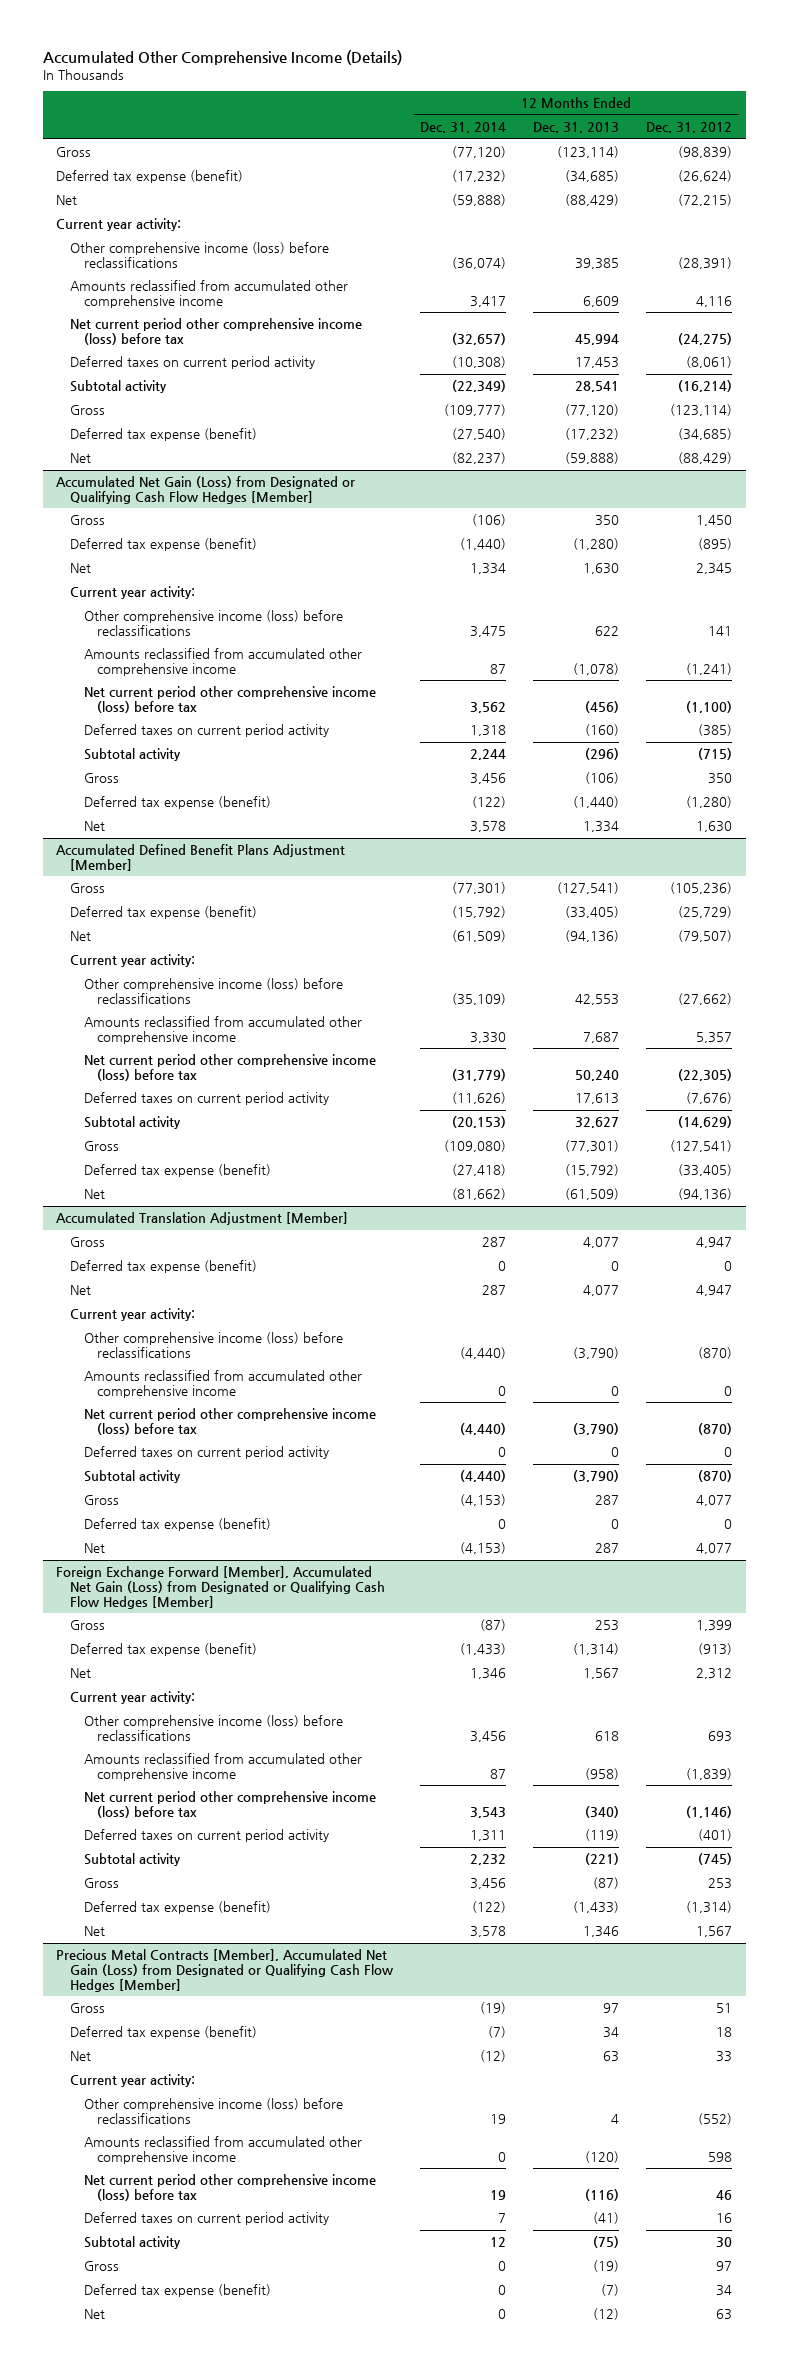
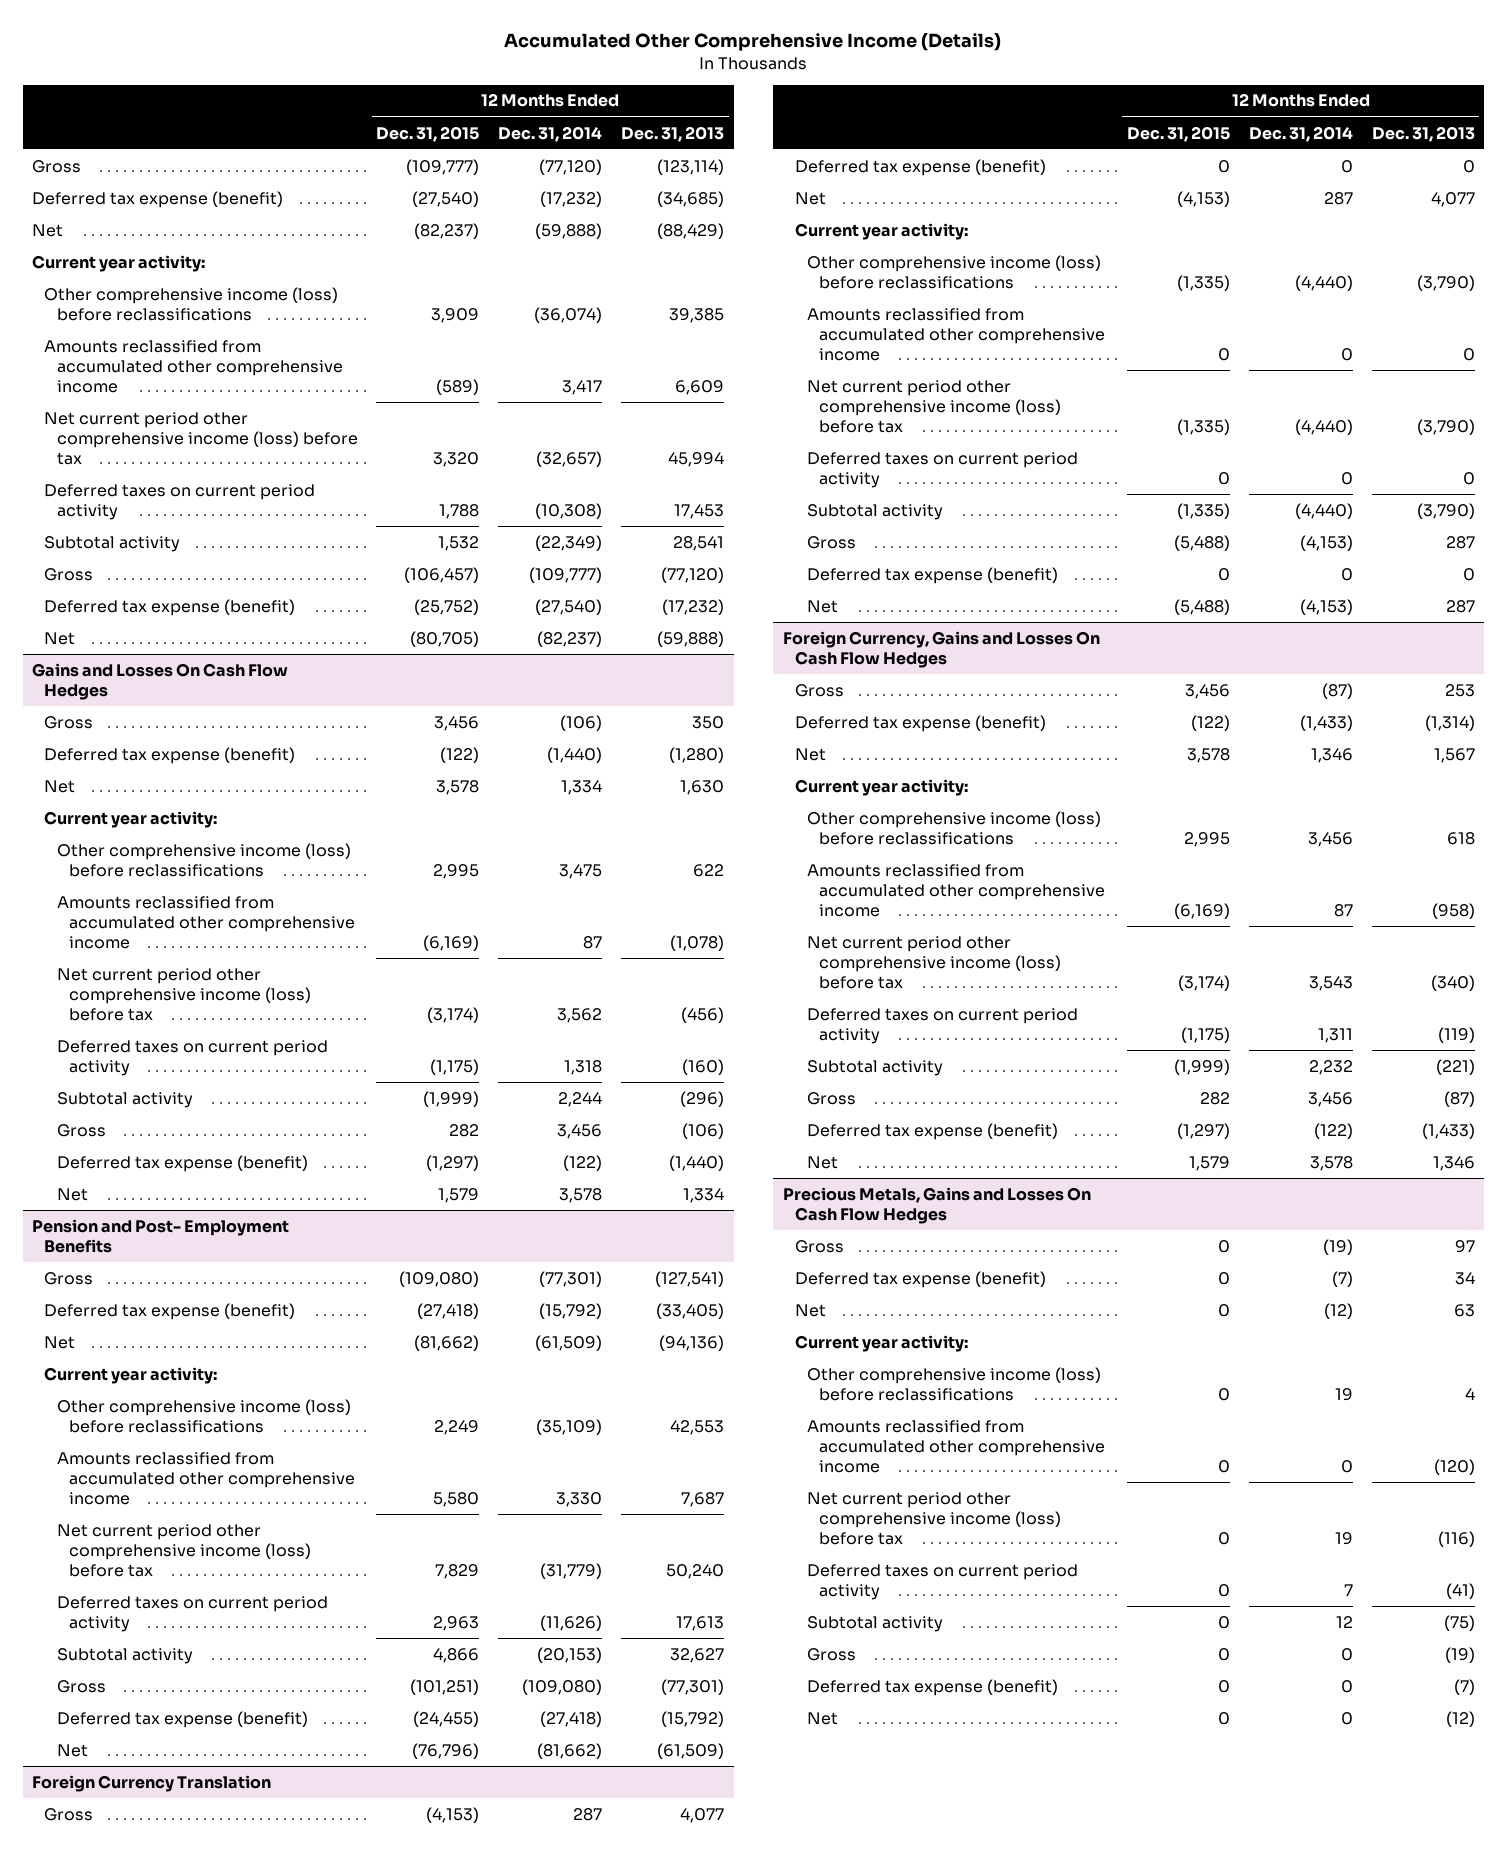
[646,122,733,134] Dec. 31, 2012 -> none
none -> [376,125,480,142] Dec. 31, 2015
[56,476,356,504] Accumulated Net Gain (Loss) from Designated or Qualifying Cash Flow Hedges [Member] -> [32,662,289,701] Gains and Losses On Cash Flow Hedges
[56,844,346,871] Accumulated Defined Benefit Plans Adjustment [Member] -> [32,1218,290,1254] Pension and Post- Employment Benefits
[56,1212,349,1226] Accumulated Translation Adjustment [Member] -> [32,1774,272,1792] Foreign Currency Translation
[56,1566,385,1609] Foreign Exchange Forward [Member], Accumulated Net Gain (Loss) from Designated or Qualifying Cash Flow Hedges [Member] -> none
none -> [782,630,1100,669] Foreign Currency, Gains and Losses On Cash Flow Hedges
[56,1949,394,1992] Precious Metal Contracts [Member], Accumulated Net Gain (Loss) from Designated or Qualifying Cash Flow Hedges [Member] -> none
none -> [782,1186,1091,1225] Precious Metals, Gains and Losses On Cash Flow Hedges

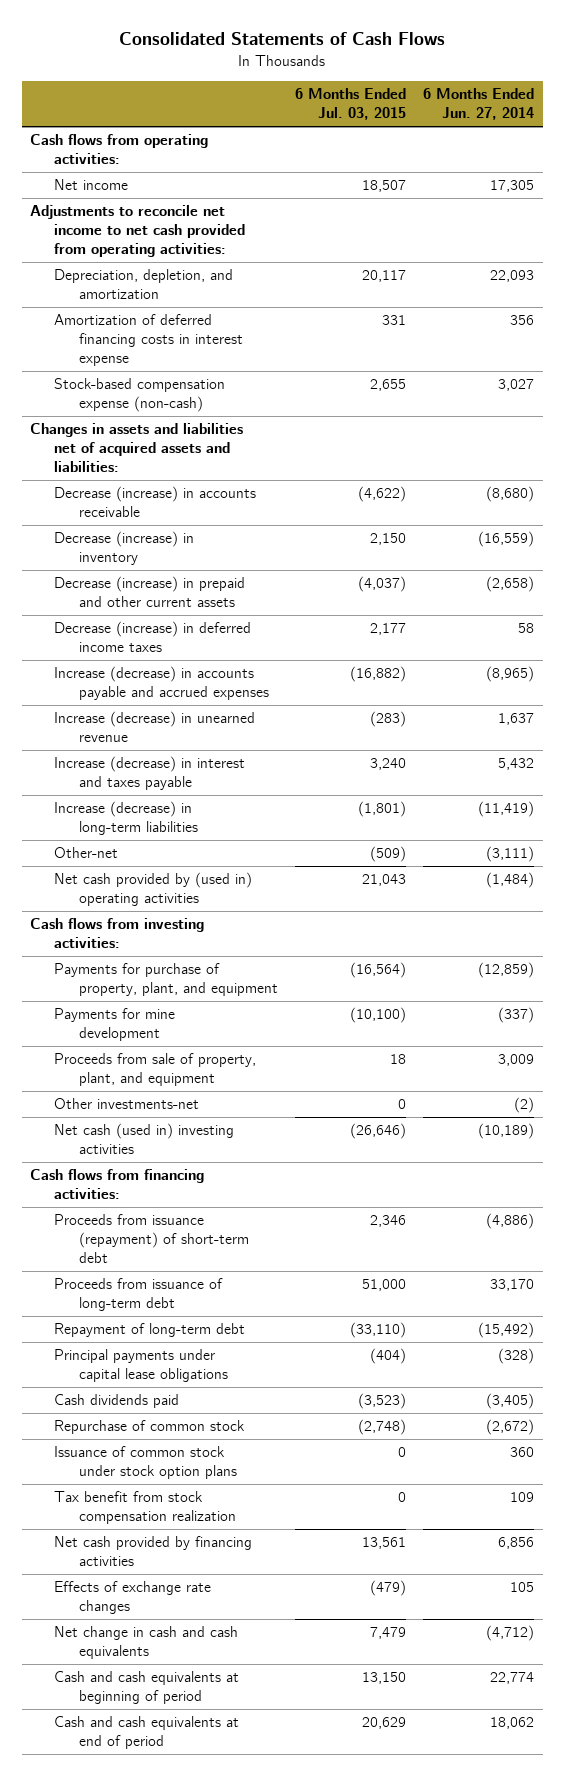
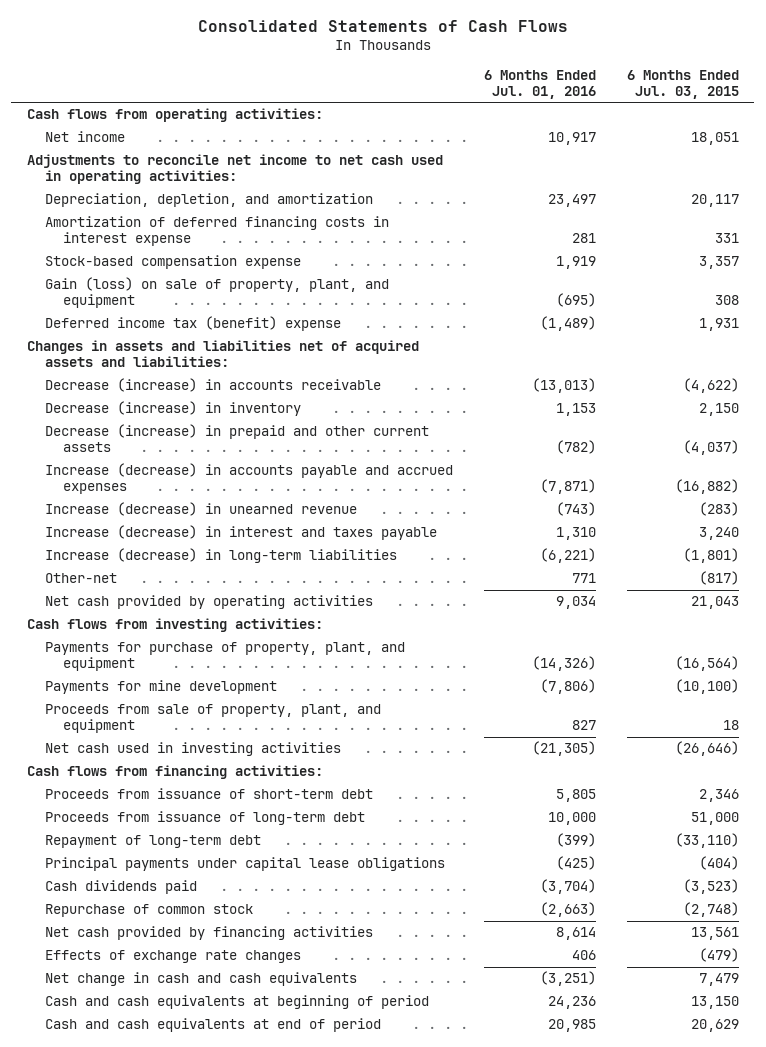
[423,88,535,121] 6 Months Ended Jun. 27, 2014 -> none
none -> [483,69,596,99] 6 Months Ended Jul. 01, 2016
[361,180,406,193] 18,507 -> [690,132,739,146] 18,051
[30,205,246,258] Adjustments to reconcile net income to net cash provided from operating activities: -> [26,154,443,185] Adjustments to reconcile net income to net cash used in operating activities:
[54,378,226,413] Stock-based compensation expense (non-cash) -> [44,255,301,270] Stock-based compensation expense
[369,379,406,392] 2,655 -> [698,256,739,270] 3,357
none -> [44,277,389,309] Gain (loss) on sale of property, plant, and equipment
none -> [44,316,341,332] Deferred income tax (benefit) expense
[54,621,252,653] Decrease (increase) in deferred income taxes -> none
[369,846,406,863] (509) -> [698,571,739,586] (817)
[54,872,253,907] Net cash provided by (used in) operating activities -> [44,595,373,610] Net cash provided by operating activities
[54,1098,200,1110] Other investments-net -> none
[54,1123,235,1155] Net cash (used in) investing activities -> [44,742,341,757] Net cash used in investing activities
[54,1214,249,1264] Proceeds from issuance (repayment) of short-term debt -> [44,788,373,800] Proceeds from issuance of short-term debt
[54,1446,237,1480] Issuance of common stock under stock option plans -> none
[54,1491,236,1525] Tax benefit from stock compensation realization -> none

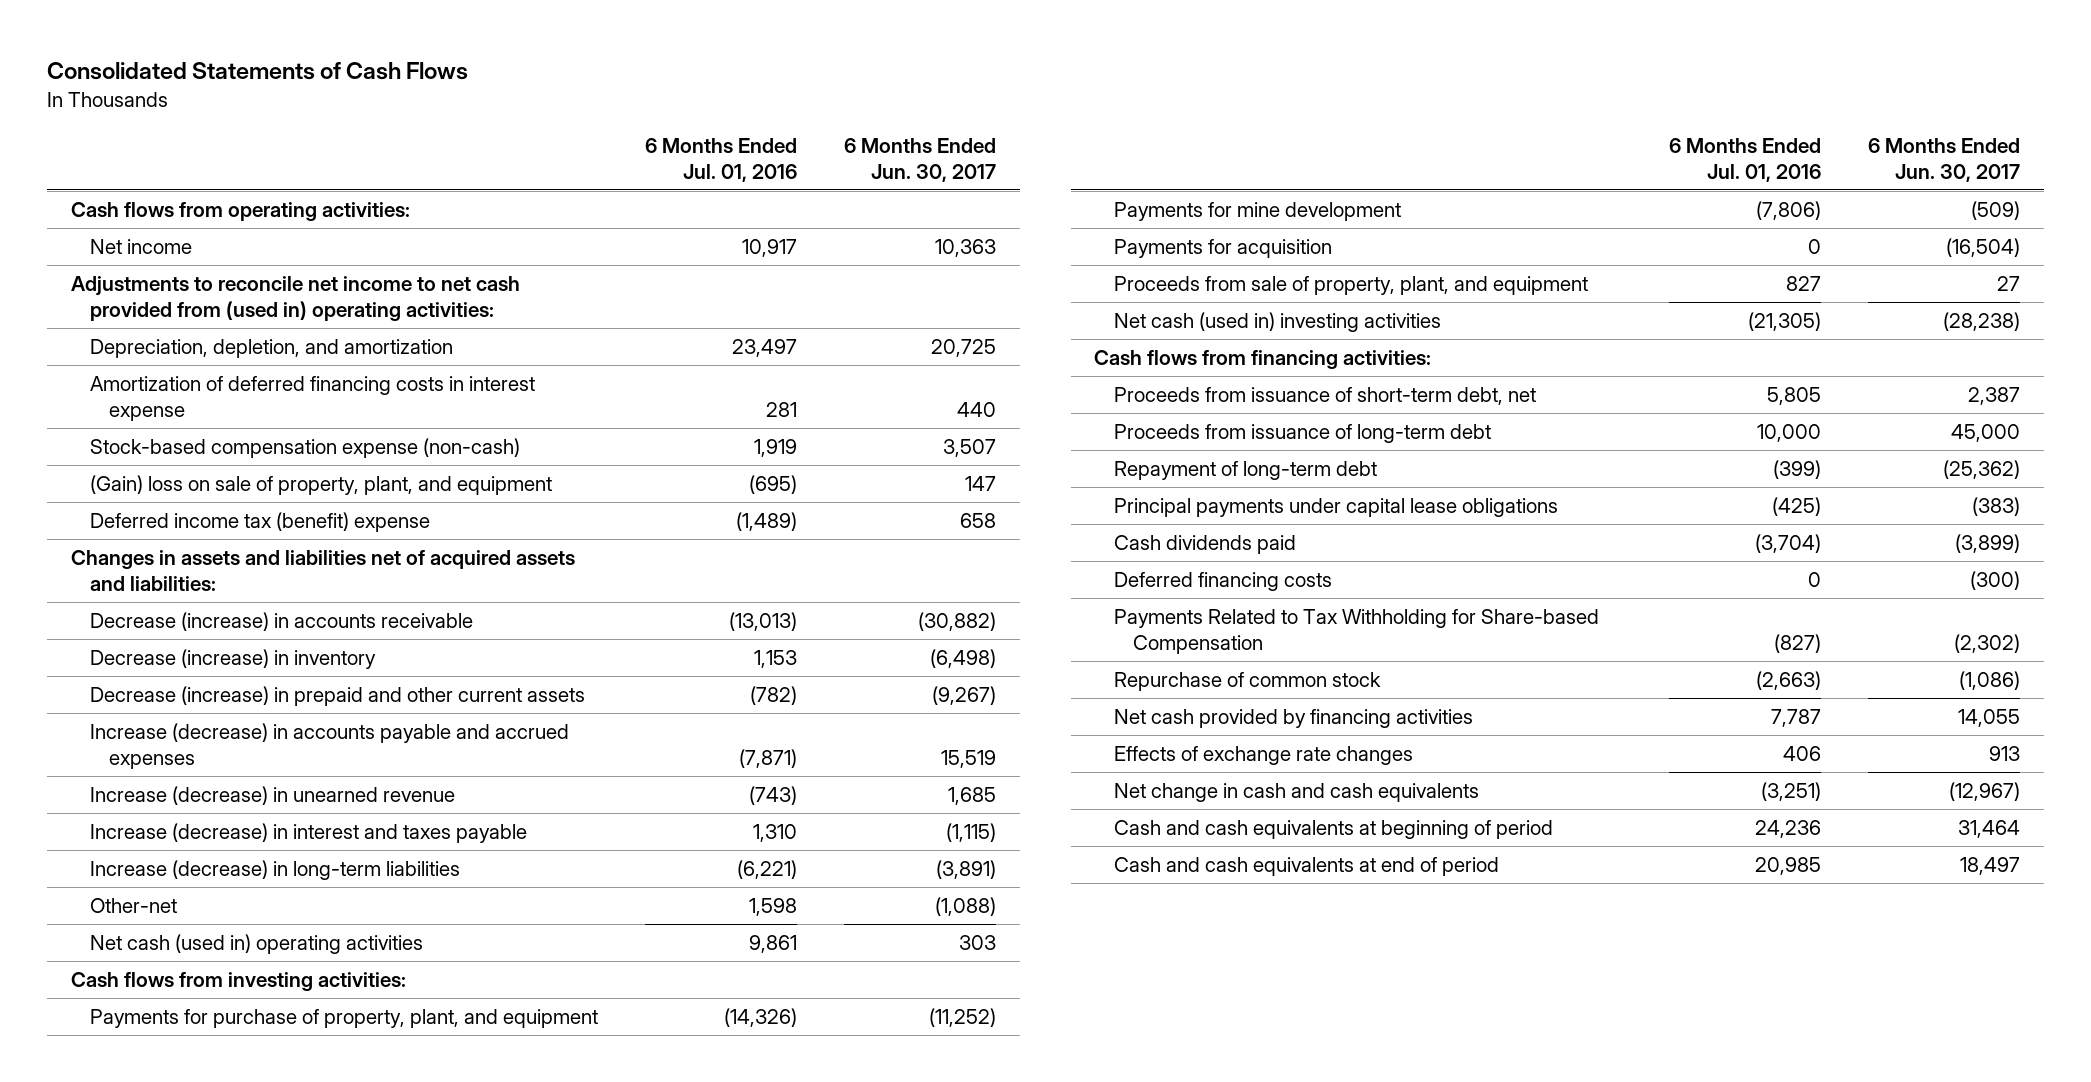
[626,69,739,99] 6 Months Ended Jul. 03, 2015 -> none
none -> [844,137,997,183] 6 Months Ended Jun. 30, 2017
[26,154,443,185] Adjustments to reconcile net income to net cash used in operating activities: -> [70,275,520,322] Adjustments to reconcile net income to net cash provided from (used in) operating activities:
[44,255,301,270] Stock-based compensation expense -> [90,437,521,458] Stock-based compensation expense (non-cash)
[44,277,389,309] Gain (loss) on sale of property, plant, and equipment -> [90,474,553,495] (Gain) loss on sale of property, plant, and equipment
[571,573,596,584] 771 -> [749,897,798,916] 1,598
[44,595,373,610] Net cash provided by operating activities -> [90,933,424,954] Net cash (used in) operating activities
[555,596,596,610] 9,034 -> [749,934,798,953] 9,861
none -> [1113,238,1332,258] Payments for acquisition
[44,742,341,757] Net cash used in investing activities -> [1113,311,1441,332] Net cash (used in) investing activities
[44,788,373,800] Proceeds from issuance of short-term debt -> [1113,386,1536,405] Proceeds from issuance of short-term debt, net
none -> [1113,571,1332,591] Deferred financing costs
none -> [1113,608,1599,655] Payments Related to Tax Withholding for Share-based Compensation
[555,927,596,941] 8,614 -> [1770,708,1821,727] 7,787

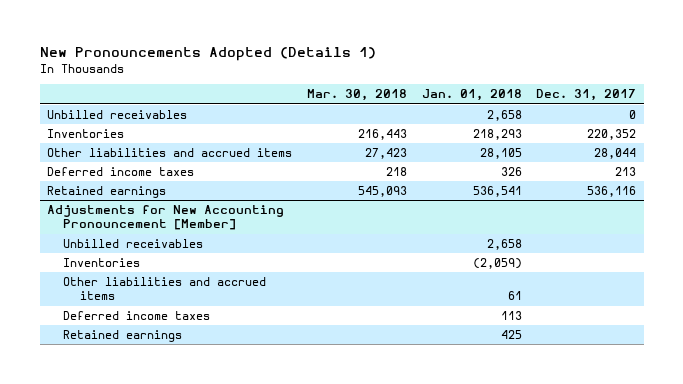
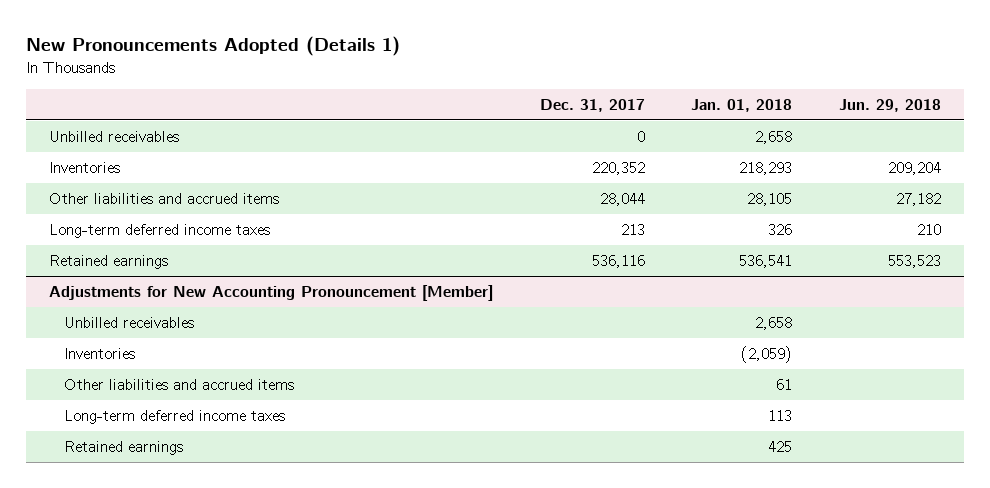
[306,89,407,102] Mar. 30, 2018 -> none
none -> [838,99,941,113] Jun. 29, 2018
[46,167,194,177] Deferred income taxes -> [49,224,271,239] Long-term deferred income taxes
[63,311,211,321] Deferred income taxes -> [63,410,285,425] Long-term deferred income taxes

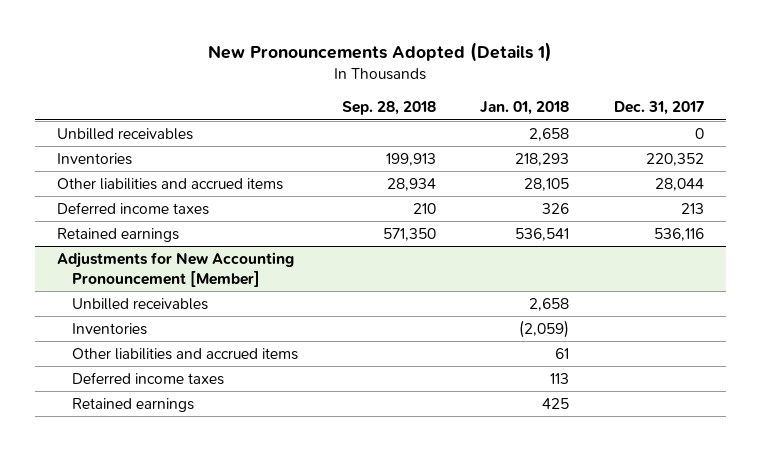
[838,99,941,113] Jun. 29, 2018 -> none
none -> [342,101,437,116] Sep. 28, 2018
[49,224,271,239] Long-term deferred income taxes -> [56,201,209,215] Deferred income taxes
[63,410,285,425] Long-term deferred income taxes -> [71,371,224,385] Deferred income taxes

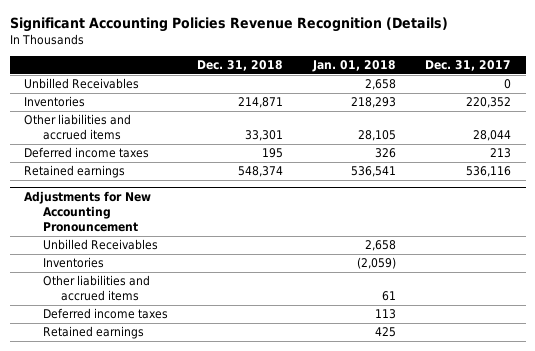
[208,42,553,63] New Pronouncements Adopted (Details 1) -> [9,16,448,32] Significant Accounting Policies Revenue Recognition (Details)
[342,101,437,116] Sep. 28, 2018 -> none
none -> [197,59,284,71] Dec. 31, 2018
[56,127,193,140] Unbilled receivables -> [24,78,140,90] Unbilled Receivables
[56,251,294,287] Adjustments for New Accounting Pronouncement [Member] -> [24,190,152,233] Adjustments for New Accounting Pronouncement
[71,297,208,310] Unbilled receivables -> [42,239,158,251] Unbilled Receivables

